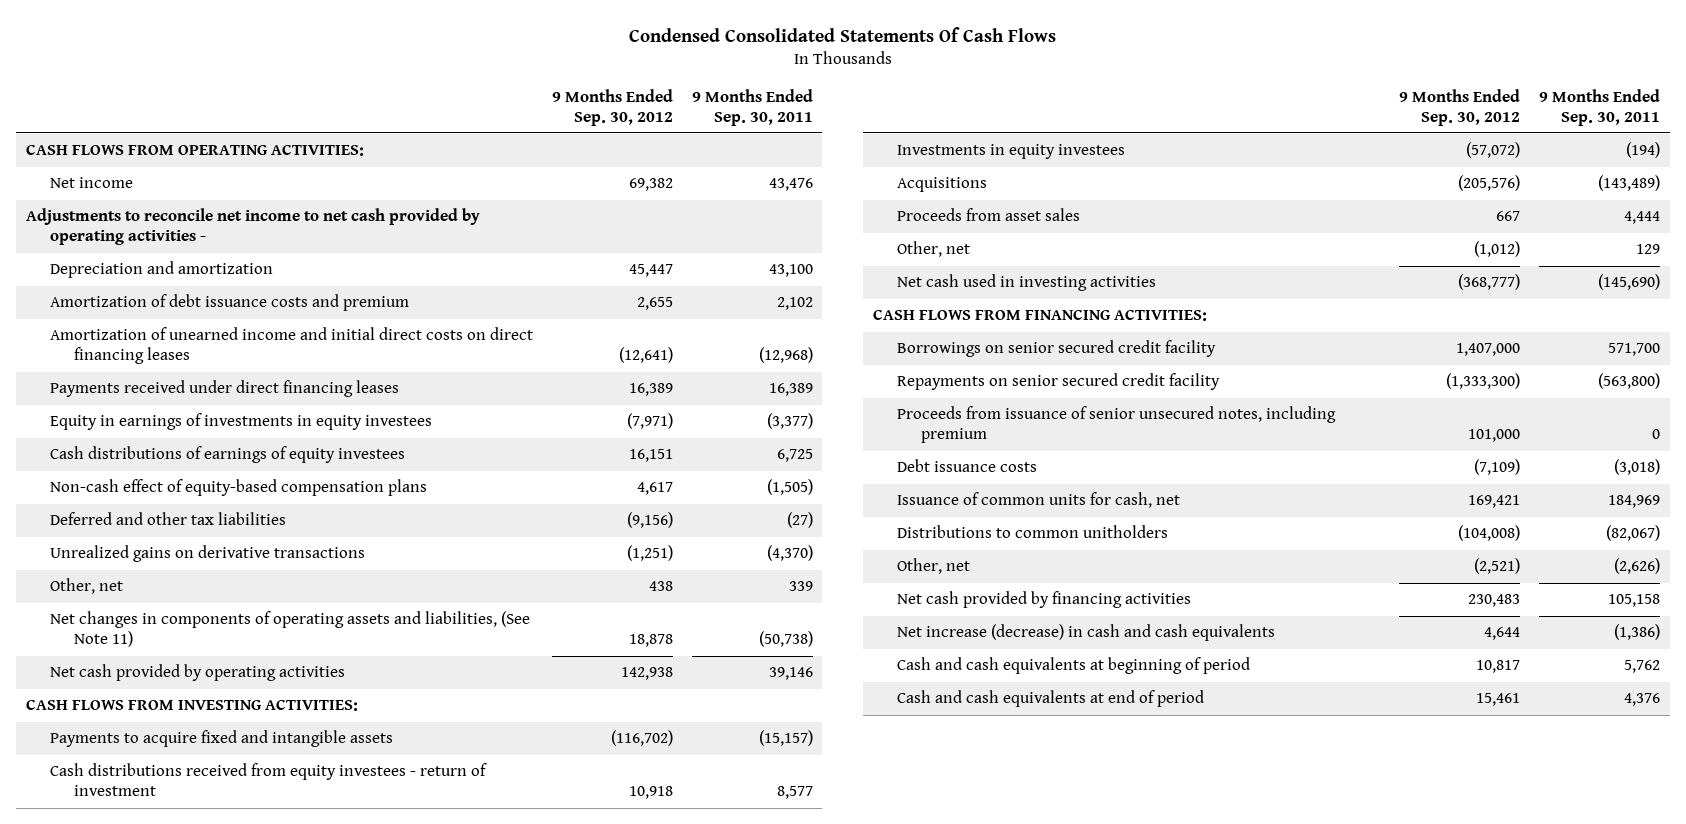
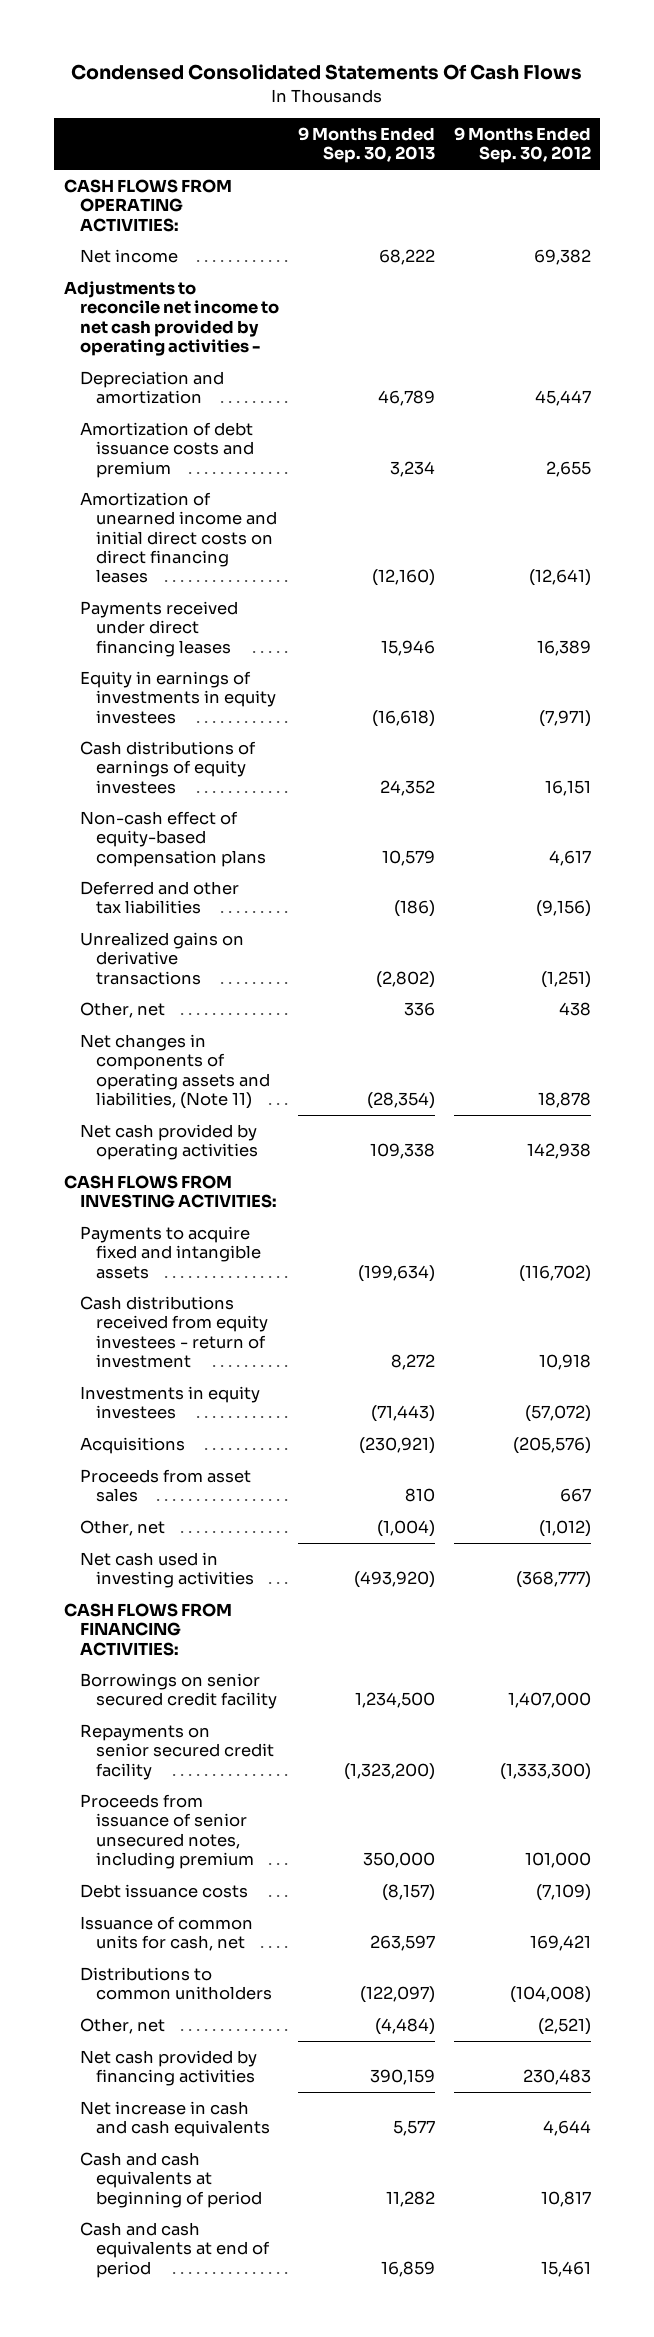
[691,88,813,126] 9 Months Ended Sep. 30, 2011 -> none
none -> [297,126,435,164] 9 Months Ended Sep. 30, 2013
[49,611,530,648] Net changes in components of operating assets and liabilities, (See Note 11) -> [79,1033,270,1109] Net changes in components of operating assets and liabilities, (Note 11)
[896,624,1275,642] Net increase (decrease) in cash and cash equivalents -> [79,2100,270,2138] Net increase in cash and cash equivalents

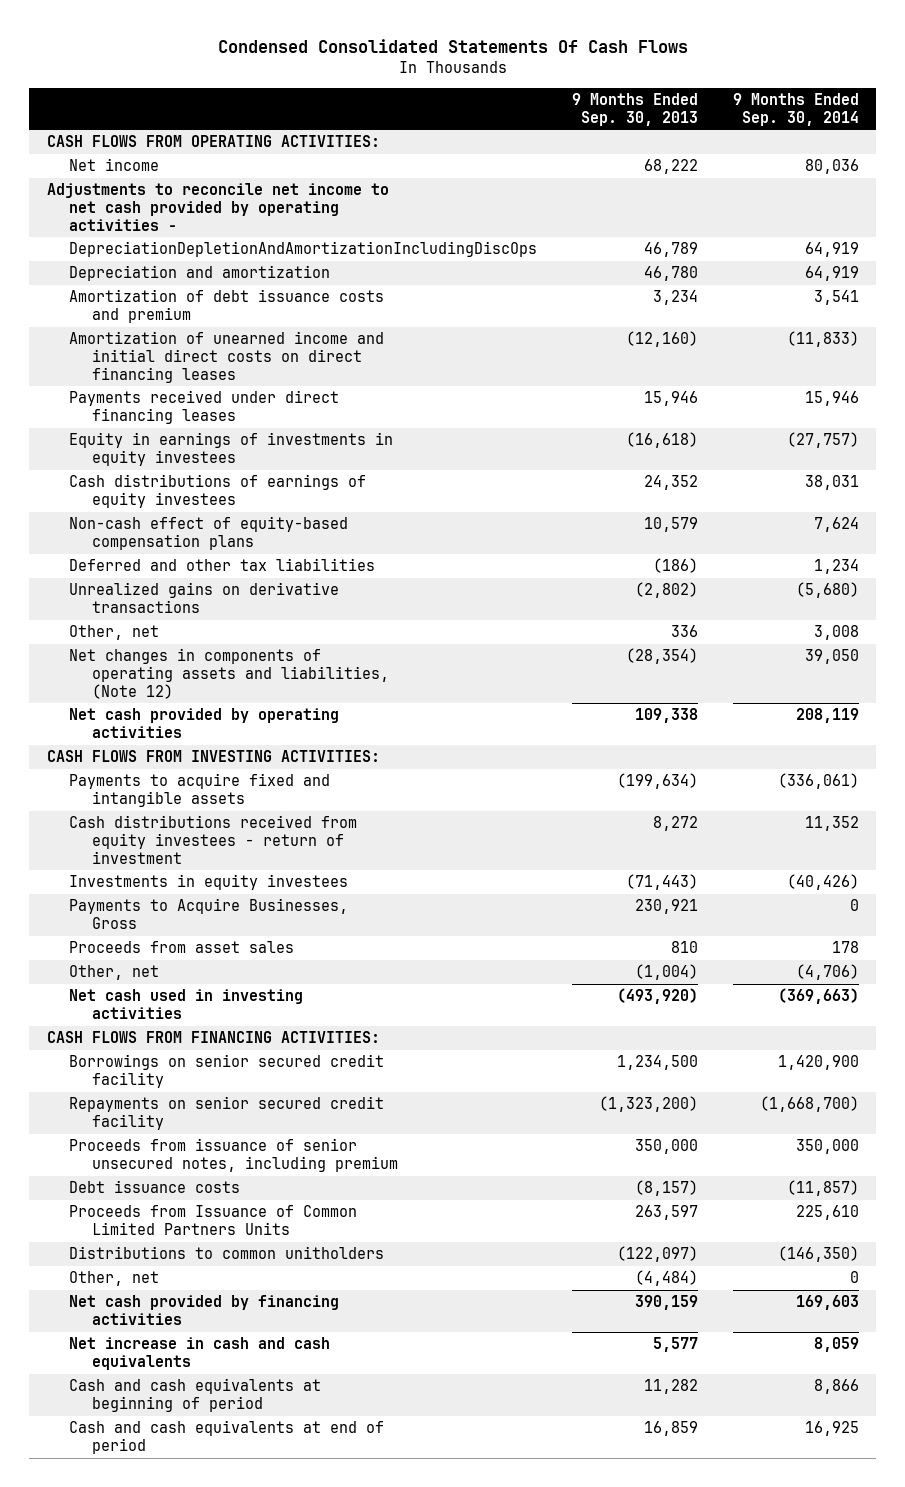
[453,126,591,164] 9 Months Ended Sep. 30, 2012 -> none
none -> [732,93,859,126] 9 Months Ended Sep. 30, 2014
none -> [69,241,538,258] DepreciationDepletionAndAmortizationIncludingDiscOps
[377,390,435,407] 46,789 -> [643,266,698,282] 46,780
[79,1033,270,1109] Net changes in components of operating assets and liabilities, (Note 11) -> [69,648,389,699] Net changes in components of operating assets and liabilities, (Note 12)
[79,1436,185,1454] Acquisitions -> none
none -> [69,898,349,930] Payments to Acquire Businesses, Gross
[79,1915,253,1952] Issuance of common units for cash, net -> [69,1205,358,1236] Proceeds from Issuance of Common Limited Partners Units

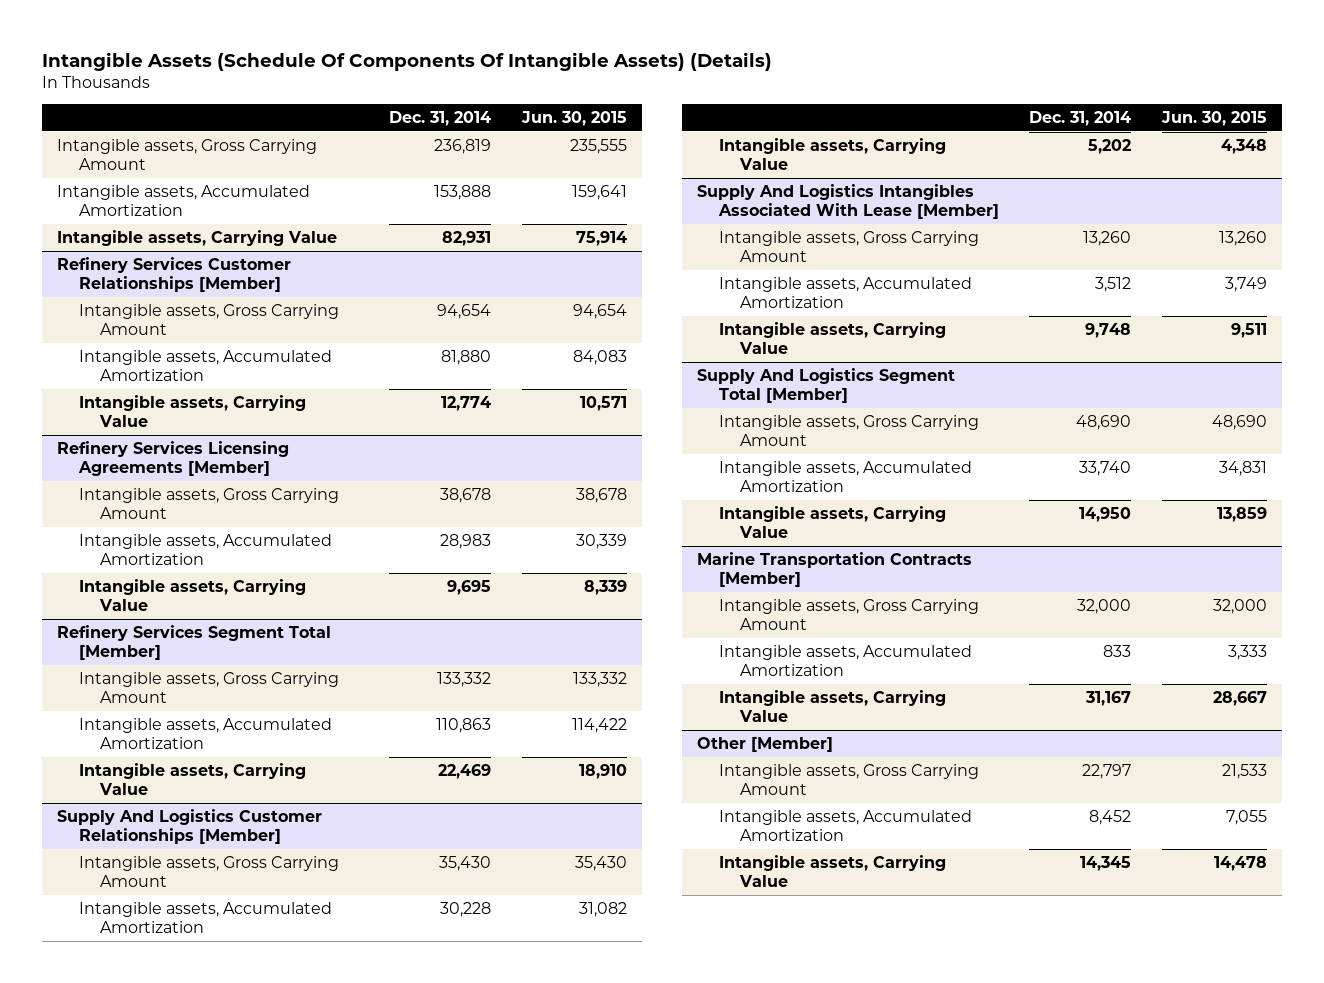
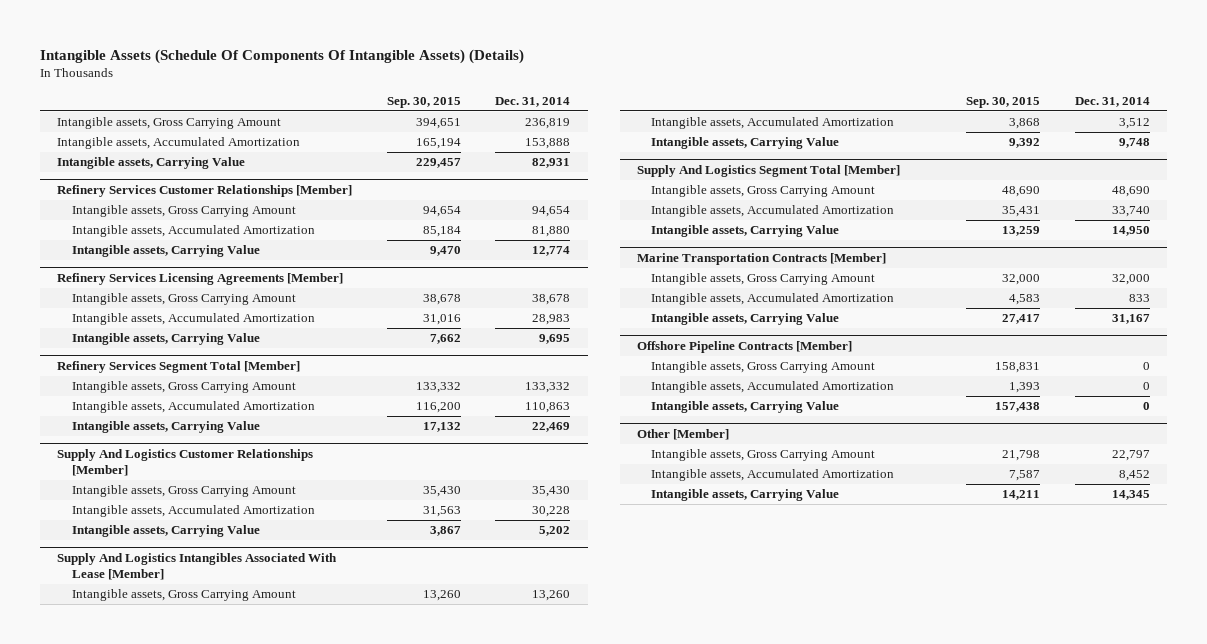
[520,111,627,127] Jun. 30, 2015 -> none
none -> [386,96,461,108] Sep. 30, 2015
none -> [636,341,852,354] Offshore Pipeline Contracts [Member]
none -> [651,361,876,374] Intangible assets, Gross Carrying Amount
none -> [651,381,895,394] Intangible assets, Accumulated Amortization
none -> [651,401,840,414] Intangible assets, Carrying Value

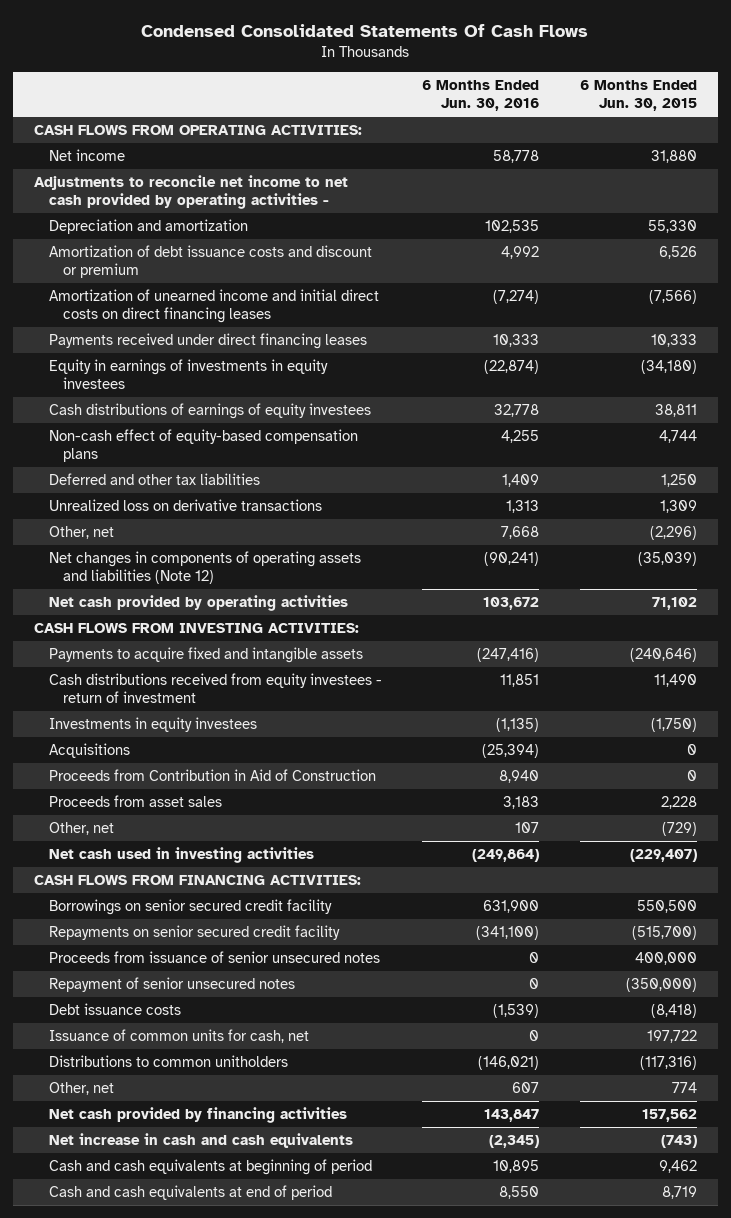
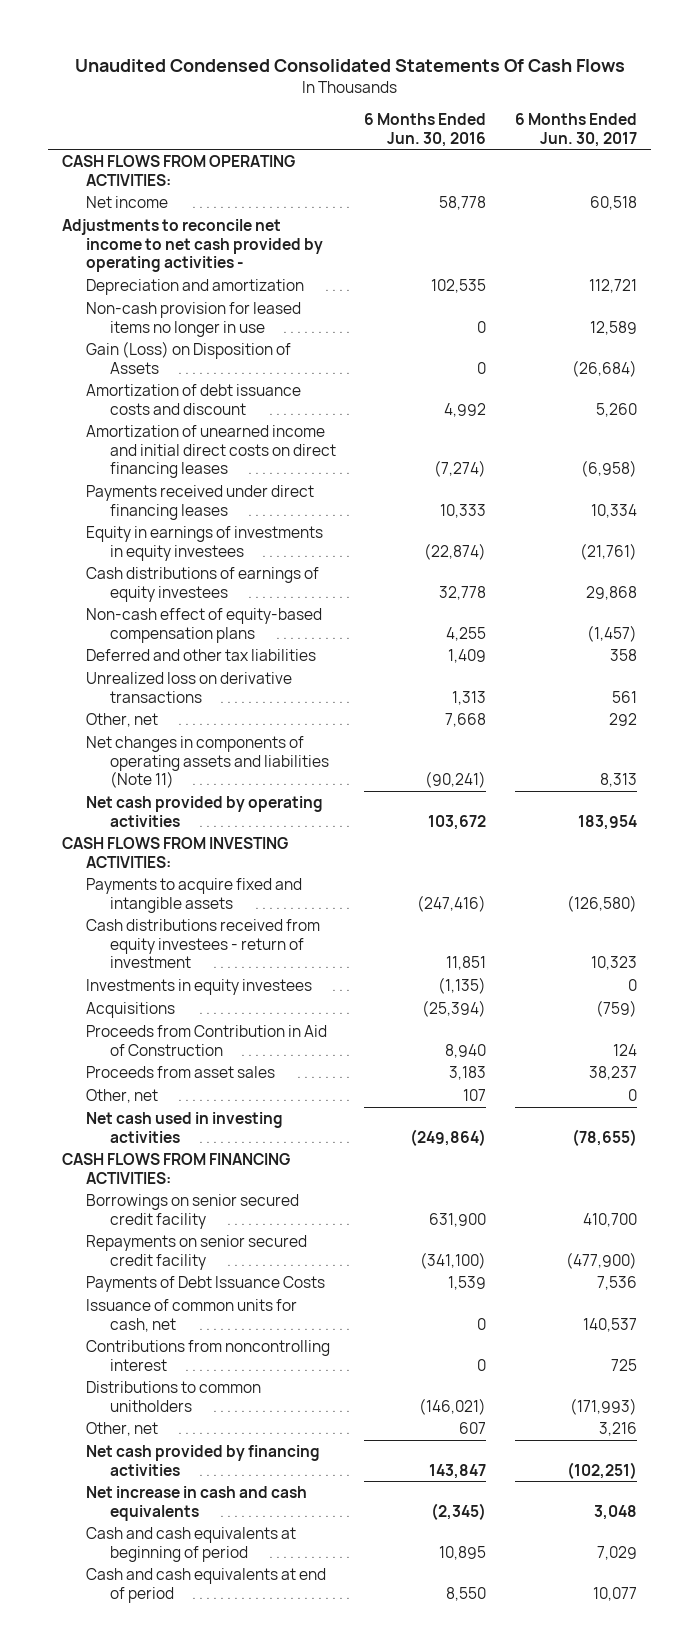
[141,23,589,37] Condensed Consolidated Statements Of Cash Flows -> [74,58,625,72] Unaudited Condensed Consolidated Statements Of Cash Flows
[580,80,698,112] 6 Months Ended Jun. 30, 2015 -> none
none -> [515,113,638,147] 6 Months Ended Jun. 30, 2017
none -> [85,301,301,337] Non-cash provision for leased items no longer in use
none -> [85,340,291,374] Gain (Loss) on Disposition of Assets
[48,244,372,278] Amortization of debt issuance costs and discount or premium -> [85,383,301,415] Amortization of debt issuance costs and discount
[48,550,361,584] Net changes in components of operating assets and liabilities (Note 12) -> [85,735,329,789] Net changes in components of operating assets and liabilities (Note 11)
[48,950,380,963] Proceeds from issuance of senior unsecured notes -> none
[48,976,295,992] Repayment of senior unsecured notes -> none
[48,1002,181,1015] Debt issuance costs -> [85,1275,325,1292] Payments of Debt Issuance Costs
[493,1003,540,1018] (1,539) -> [448,1275,487,1290] 1,539
none -> [85,1339,330,1371] Contributions from noncontrolling interest

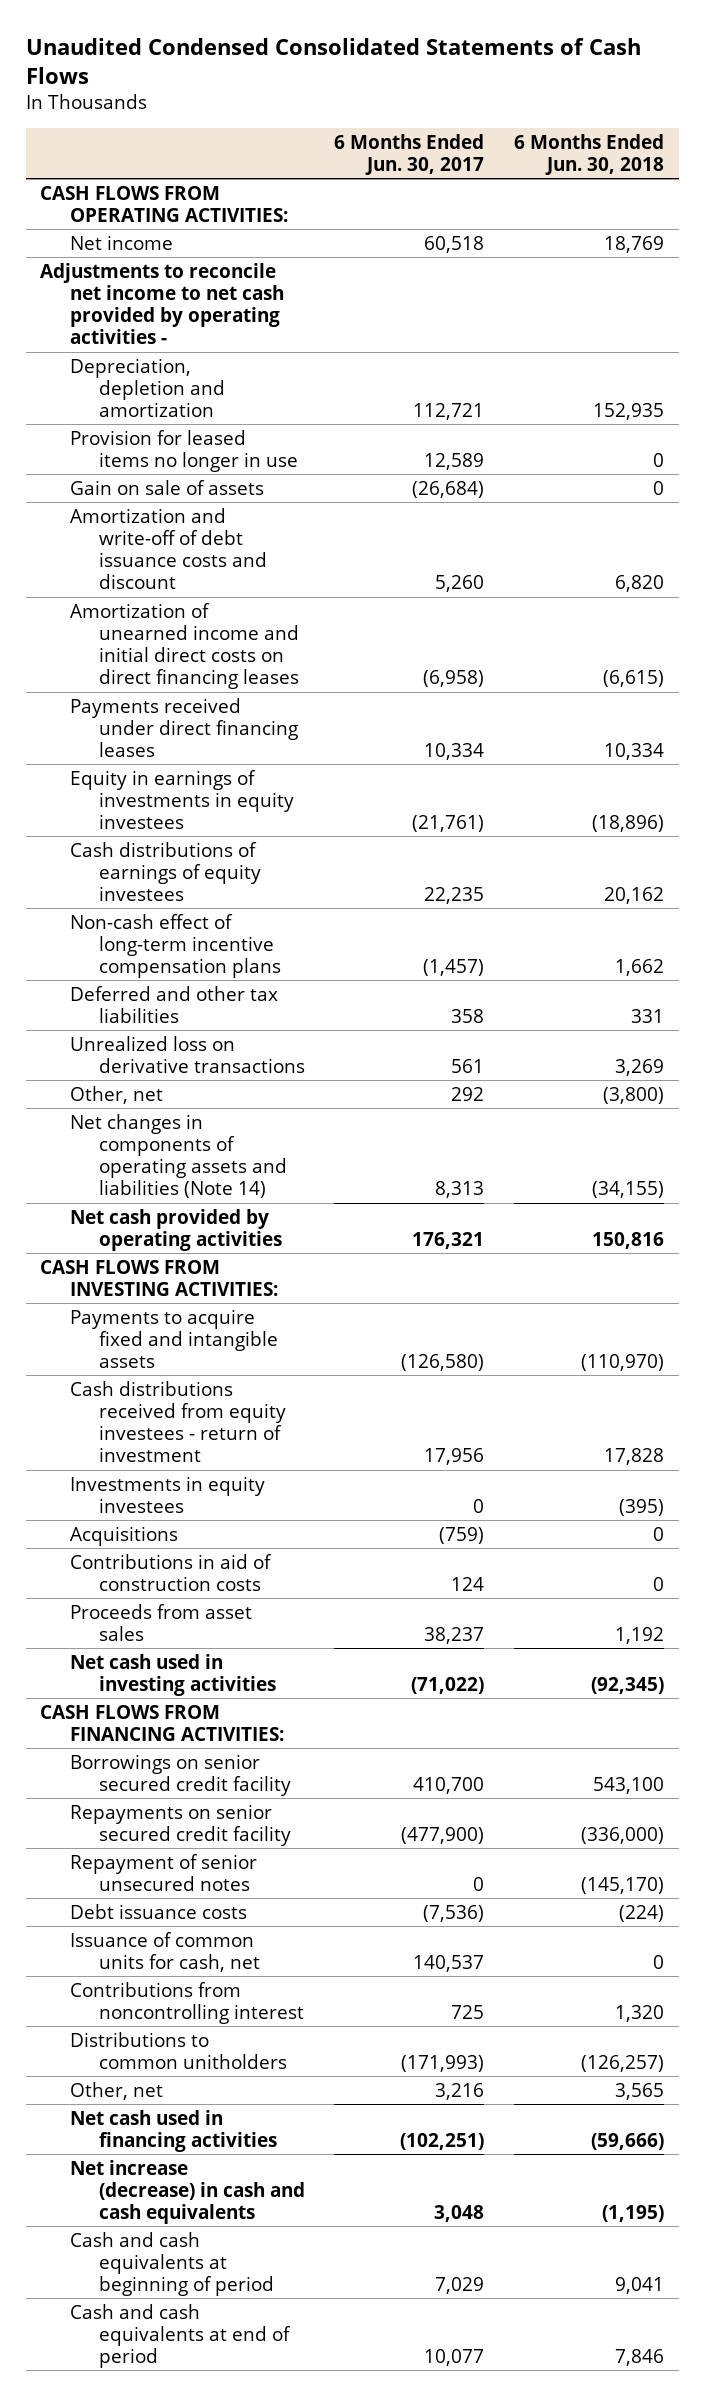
[74,58,625,72] Unaudited Condensed Consolidated Statements Of Cash Flows -> [25,37,641,85] Unaudited Condensed Consolidated Statements of Cash Flows
[364,113,487,147] 6 Months Ended Jun. 30, 2016 -> none
none -> [513,133,664,176] 6 Months Ended Jun. 30, 2018
[85,278,304,295] Depreciation and amortization -> [69,357,225,418] Depreciation, depletion and amortization
[85,301,301,337] Non-cash provision for leased items no longer in use -> [69,429,298,472] Provision for leased items no longer in use
[85,340,291,374] Gain (Loss) on Disposition of Assets -> [69,479,264,495] Gain on sale of assets
[85,383,301,415] Amortization of debt issuance costs and discount -> [69,507,267,590] Amortization and write-off of debt issuance costs and discount
[586,585,638,600] 29,868 -> [424,887,485,905] 22,235
[85,607,322,643] Non-cash effect of equity-based compensation plans -> [69,913,281,979] Non-cash effect of long-term incentive compensation plans
[85,735,329,789] Net changes in components of operating assets and liabilities (Note 11) -> [69,1113,287,1199] Net changes in components of operating assets and liabilities (Note 14)
[578,814,638,830] 183,954 -> [412,1231,485,1249] 176,321
[591,956,638,971] 10,323 -> [424,1448,485,1466] 17,956
[85,1024,327,1056] Proceeds from Contribution in Aid of Construction -> [69,1553,272,1591] Contributions in aid of construction costs
[85,1088,158,1103] Other, net -> none
[572,1128,638,1146] (78,655) -> [411,1676,485,1694] (71,022)
none -> [69,1853,257,1891] Repayment of senior unsecured notes
[85,1275,325,1292] Payments of Debt Issuance Costs -> [69,1903,247,1919] Debt issuance costs
[597,1275,638,1290] 7,536 -> [423,1904,485,1922] (7,536)
[85,1444,320,1476] Net cash provided by financing activities -> [69,2109,277,2152] Net cash used in financing activities
[85,1485,307,1521] Net increase in cash and cash equivalents -> [69,2159,305,2225] Net increase (decrease) in cash and cash equivalents

